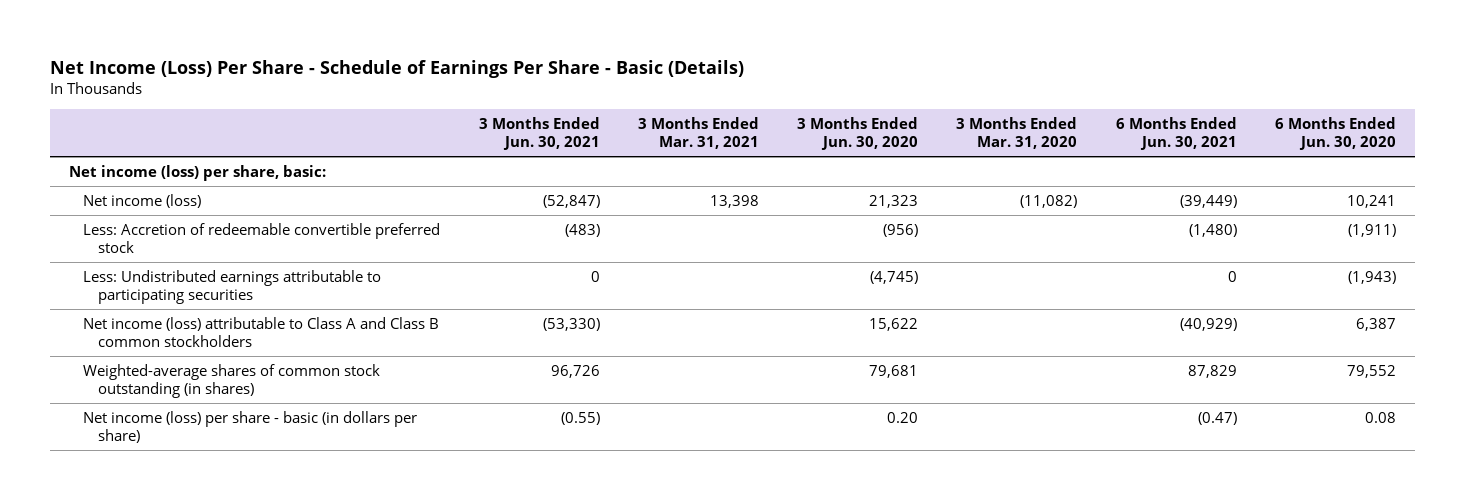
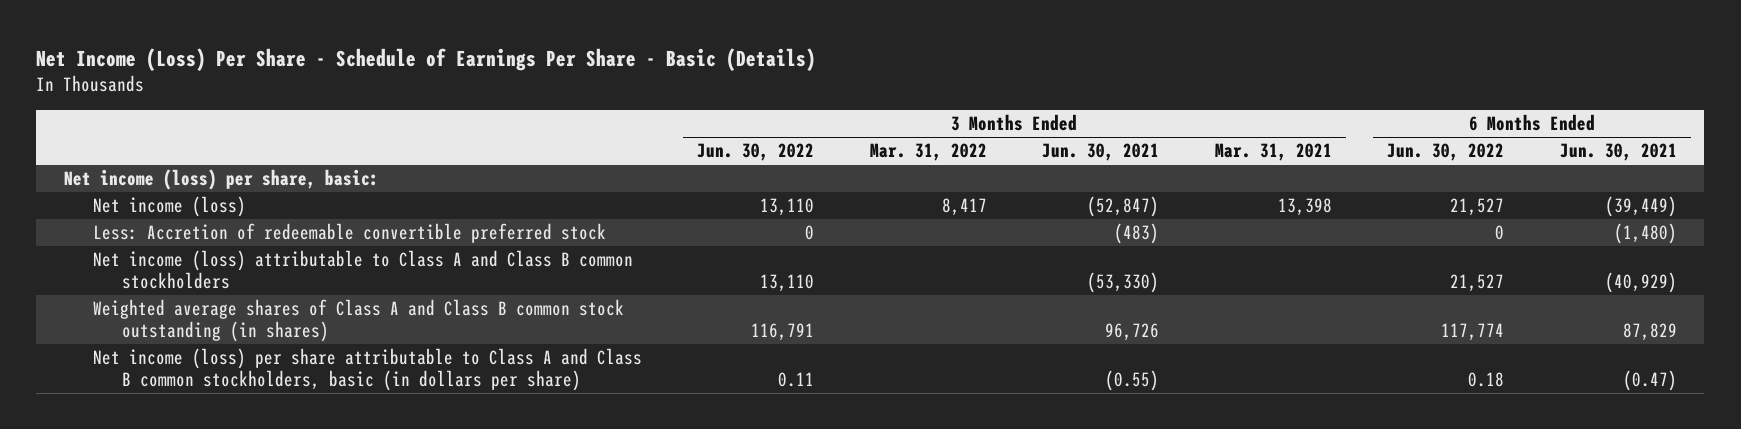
[797,117,919,151] 3 Months Ended Jun. 30, 2020 -> none
[956,117,1078,150] 3 Months Ended Mar. 31, 2020 -> none
[1274,117,1396,151] 6 Months Ended Jun. 30, 2020 -> none
none -> [697,143,815,162] Jun. 30, 2022
none -> [869,143,987,162] Mar. 31, 2022
none -> [1387,143,1505,162] Jun. 30, 2022
[83,269,382,304] Less: Undistributed earnings attributable to participating securities -> none
[83,363,381,398] Weighted-average shares of common stock outstanding (in shares) -> [92,299,624,343] Weighted average shares of Class A and Class B common stock outstanding (in shares)
[83,410,418,443] Net income (loss) per share - basic (in dollars per share) -> [92,348,642,392] Net income (loss) per share attributable to Class A and Class B common stockholders, basic (in dollars per share)

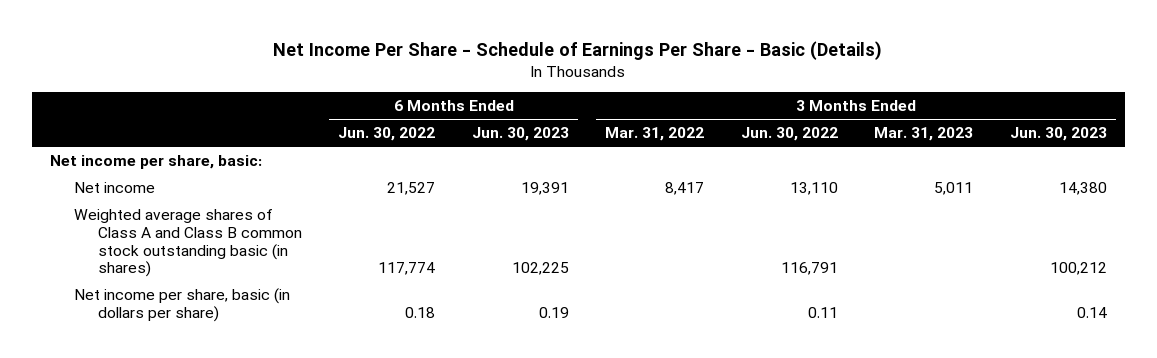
[36,47,817,71] Net Income (Loss) Per Share - Schedule of Earnings Per Share - Basic (Details) -> [273,40,883,60] Net Income Per Share - Schedule of Earnings Per Share - Basic (Details)
[1042,143,1160,162] Jun. 30, 2021 -> none
[1214,143,1332,162] Mar. 31, 2021 -> none
[1559,143,1677,162] Jun. 30, 2021 -> none
none -> [471,127,569,142] Jun. 30, 2023
none -> [874,127,974,142] Mar. 31, 2023
none -> [1009,127,1107,142] Jun. 30, 2023
[92,223,606,244] Less: Accretion of redeemable convertible preferred stock -> none
[92,250,633,290] Net income (loss) attributable to Class A and Class B common stockholders -> none
[64,169,380,191] Net income (loss) per share, basic: -> [50,154,263,169] Net income per share, basic:
[92,196,246,218] Net income (loss) -> [74,181,156,193] Net income
[92,299,624,343] Weighted average shares of Class A and Class B common stock outstanding (in shares) -> [74,208,302,278] Weighted average shares of Class A and Class B common stock outstanding basic (in shares)
[92,348,642,392] Net income (loss) per share attributable to Class A and Class B common stockholders, basic (in dollars per share) -> [74,287,291,322] Net income per share, basic (in dollars per share)

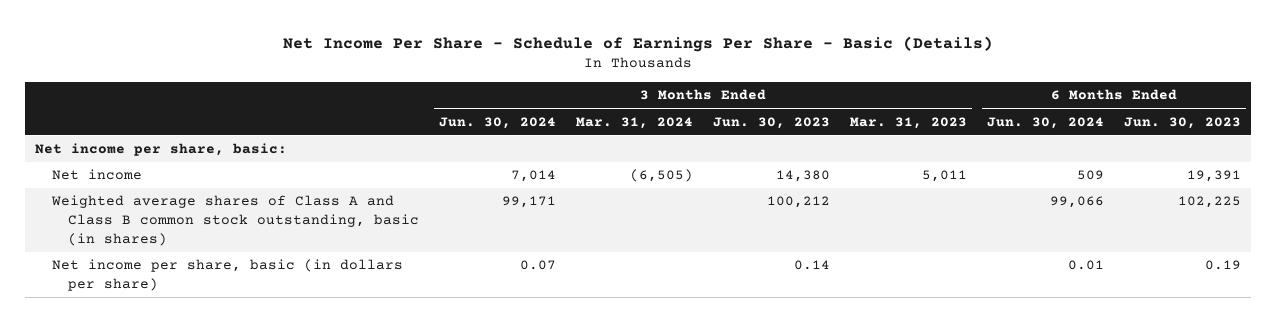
[338,127,436,142] Jun. 30, 2022 -> none
[605,127,705,142] Mar. 31, 2022 -> none
[740,127,838,142] Jun. 30, 2022 -> none
none -> [439,116,557,129] Jun. 30, 2024
none -> [576,116,694,129] Mar. 31, 2024
none -> [986,116,1104,129] Jun. 30, 2024
[74,208,302,278] Weighted average shares of Class A and Class B common stock outstanding basic (in shares) -> [50,195,420,246] Weighted average shares of Class A and Class B common stock outstanding, basic (in shares)

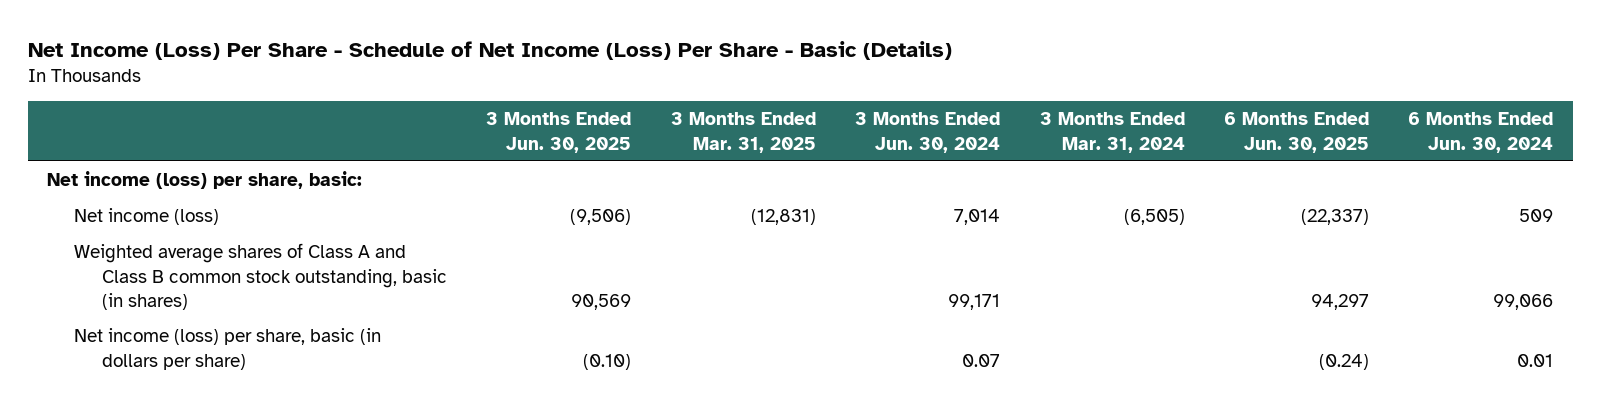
[282,35,993,52] Net Income Per Share - Schedule of Earnings Per Share - Basic (Details) -> [27,40,952,60] Net Income (Loss) Per Share - Schedule of Net Income (Loss) Per Share - Basic (Details)
[713,116,831,129] Jun. 30, 2023 -> none
[849,116,967,129] Mar. 31, 2023 -> none
[1123,116,1241,129] Jun. 30, 2023 -> none
none -> [486,112,632,153] 3 Months Ended Jun. 30, 2025
none -> [670,112,816,153] 3 Months Ended Mar. 31, 2025
none -> [1223,112,1369,153] 6 Months Ended Jun. 30, 2025
[35,143,288,157] Net income per share, basic: -> [47,171,363,190] Net income (loss) per share, basic:
[51,169,142,181] Net income -> [74,208,220,226] Net income (loss)
[51,259,403,292] Net income per share, basic (in dollars per share) -> [74,328,382,370] Net income (loss) per share, basic (in dollars per share)

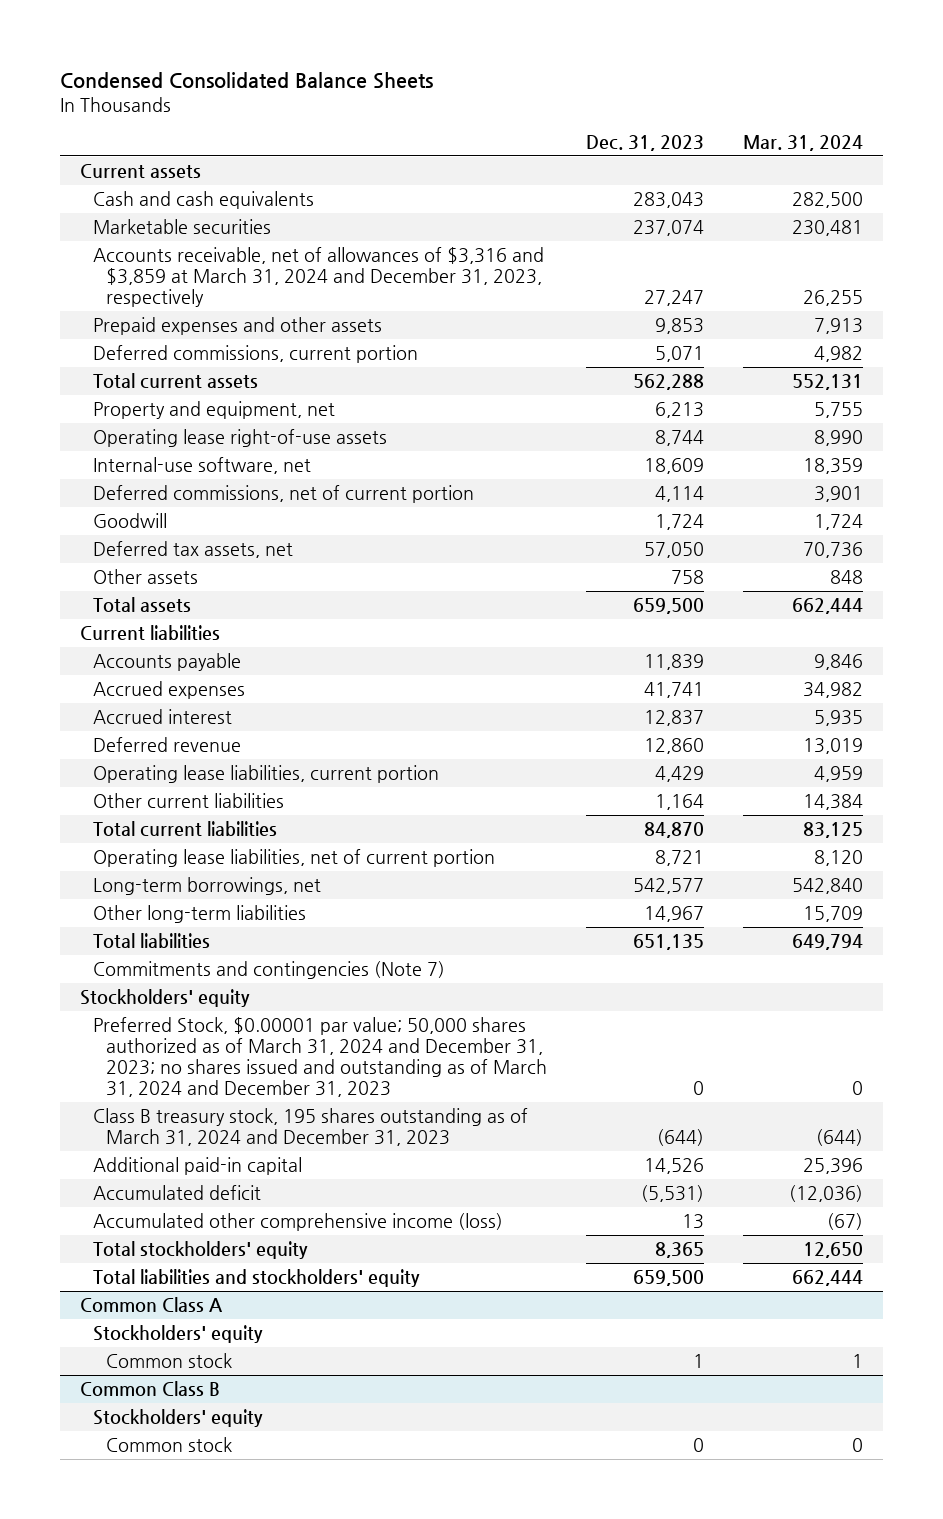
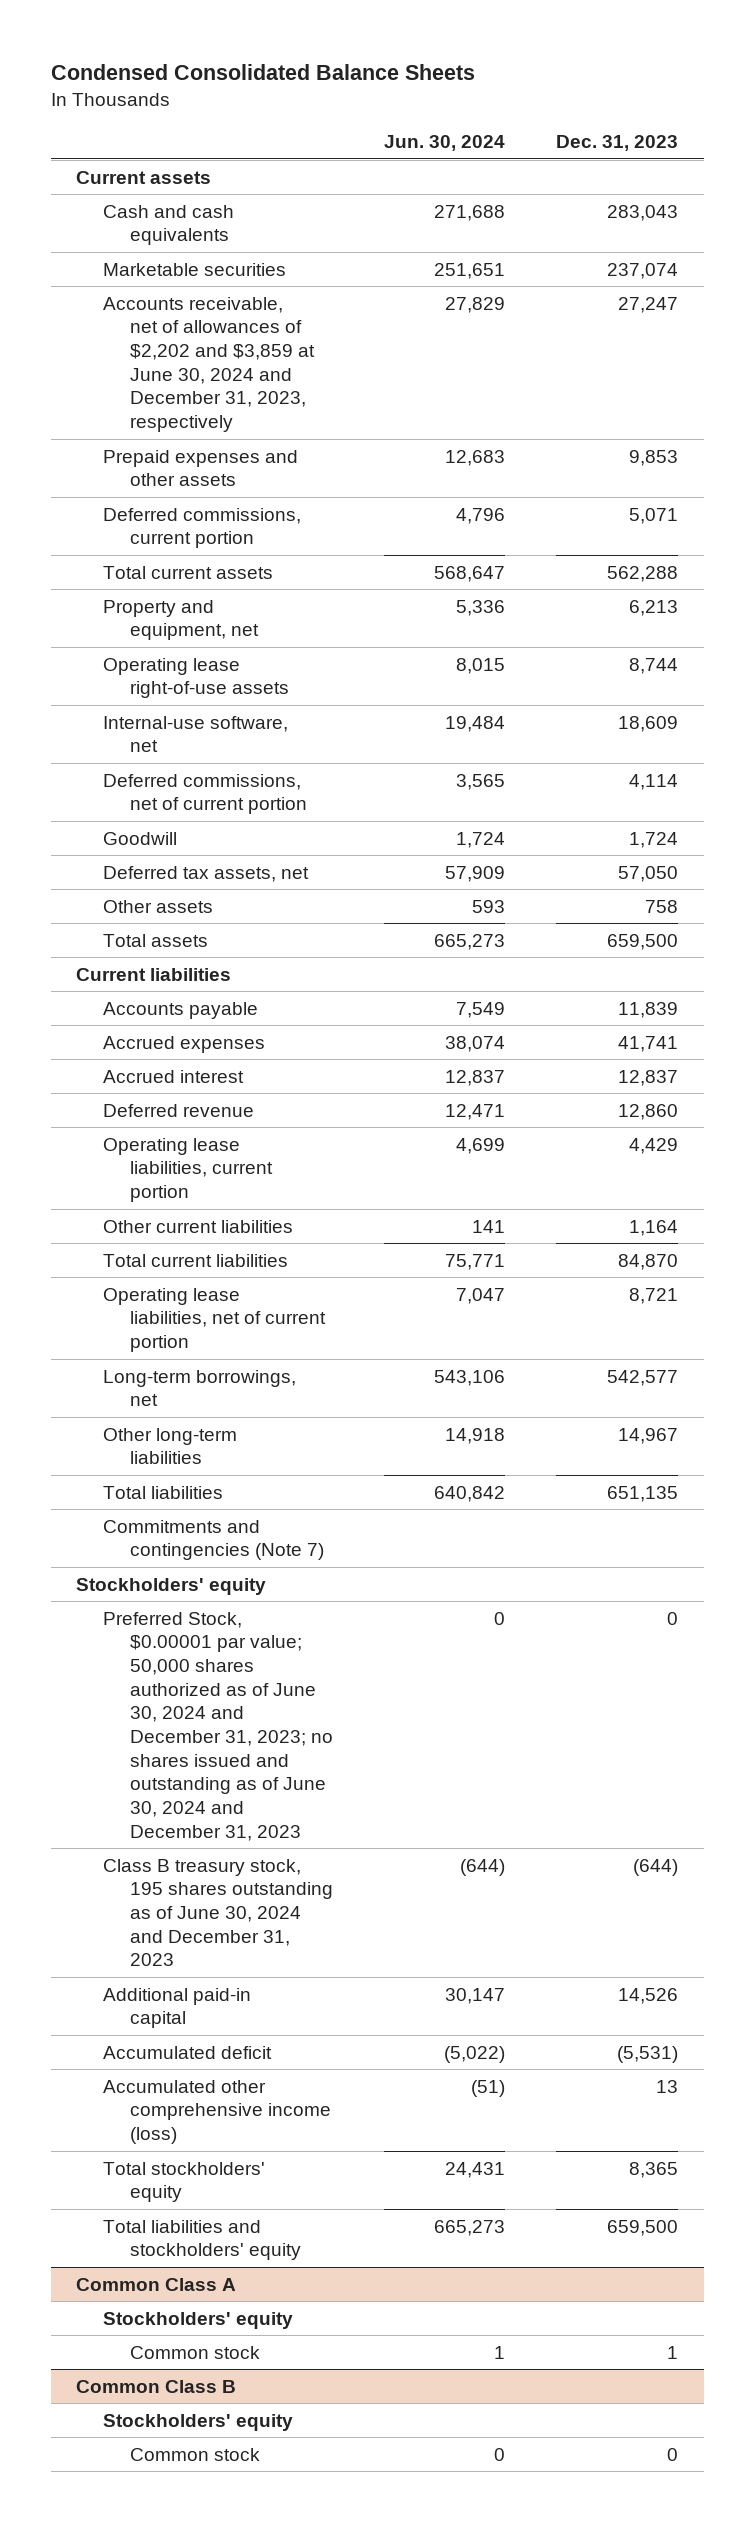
[743,135,864,152] Mar. 31, 2024 -> none
none -> [384,134,506,151] Jun. 30, 2024
[92,246,544,308] Accounts receivable, net of allowances of $3,316 and $3,859 at March 31, 2024 and December 31, 2023, respectively -> [103,296,316,432] Accounts receivable, net of allowances of $2,202 and $3,859 at June 30, 2024 and December 31, 2023, respectively
[92,1016,547,1098] Preferred Stock, $0.00001 par value; 50,000 shares authorized as of March 31, 2024 and December 31, 2023; no shares issued and outstanding as of March 31, 2024 and December 31, 2023 -> [103,1611,334,1841] Preferred Stock, $0.00001 par value; 50,000 shares authorized as of June 30, 2024 and December 31, 2023; no shares issued and outstanding as of June 30, 2024 and December 31, 2023
[92,1107,528,1146] Class B treasury stock, 195 shares outstanding as of March 31, 2024 and December 31, 2023 -> [103,1858,334,1967] Class B treasury stock, 195 shares outstanding as of June 30, 2024 and December 31, 2023

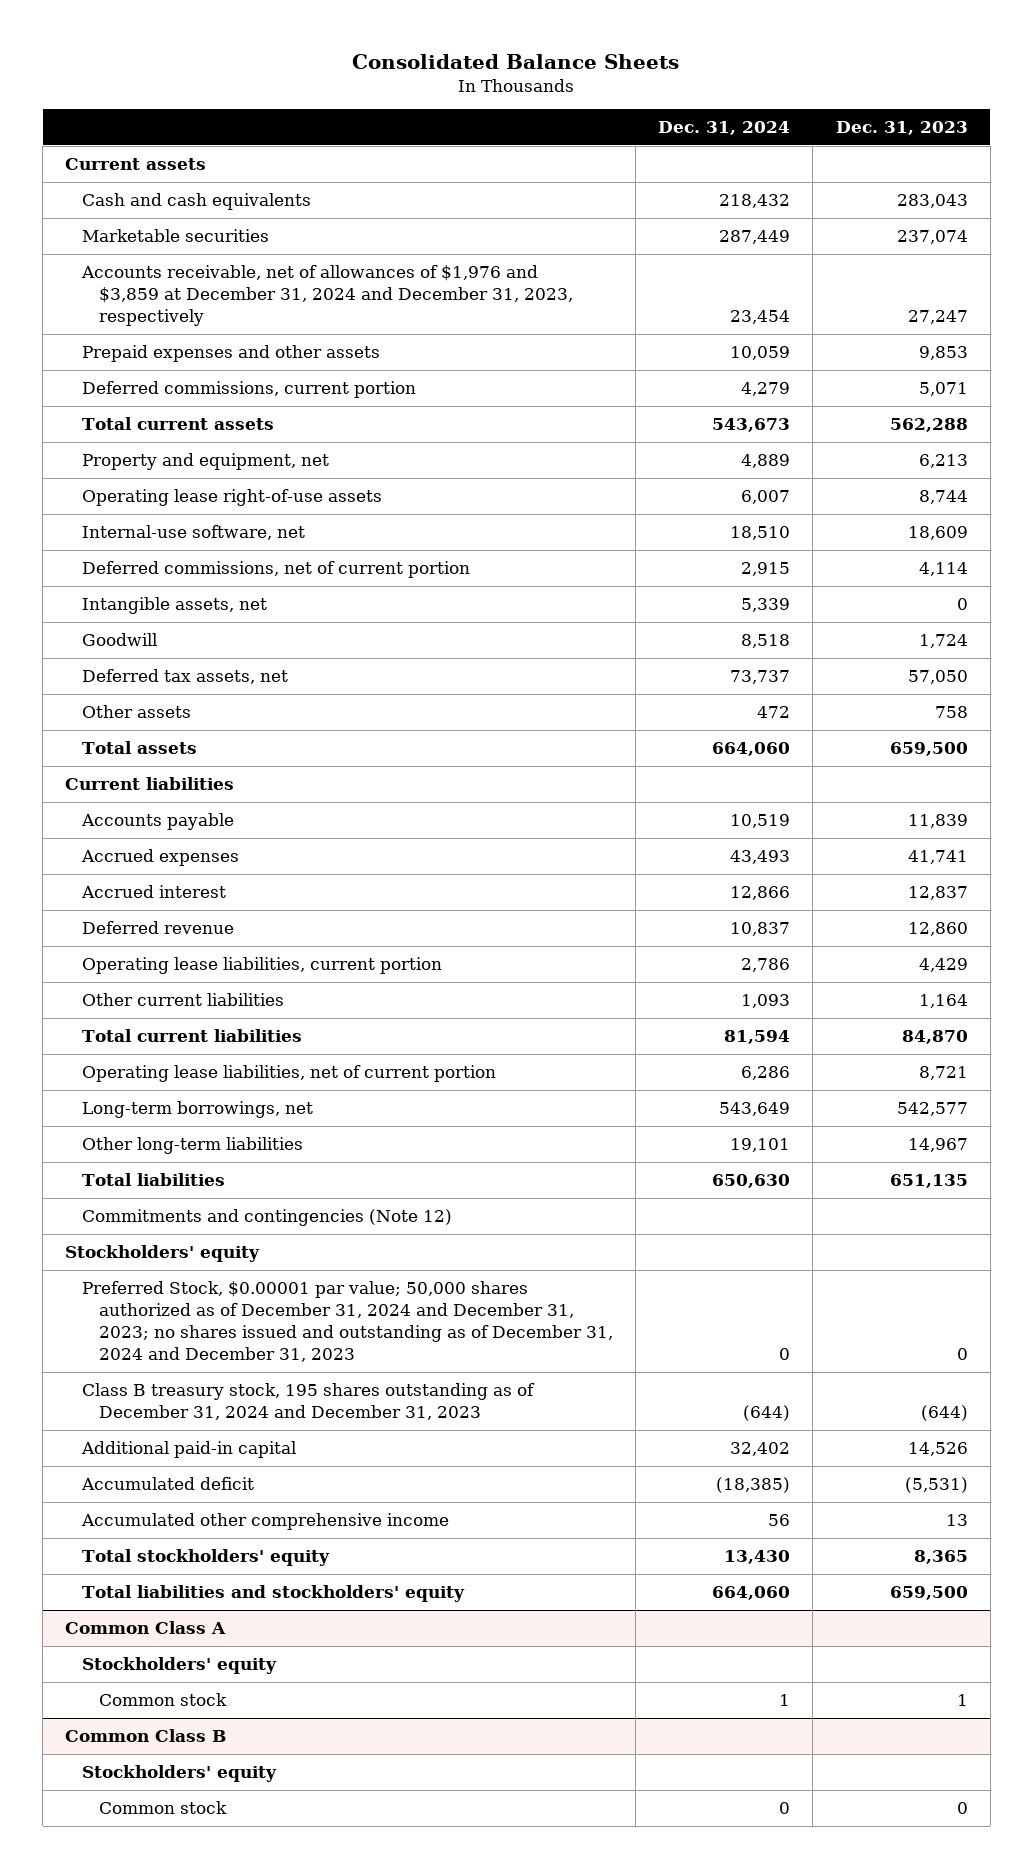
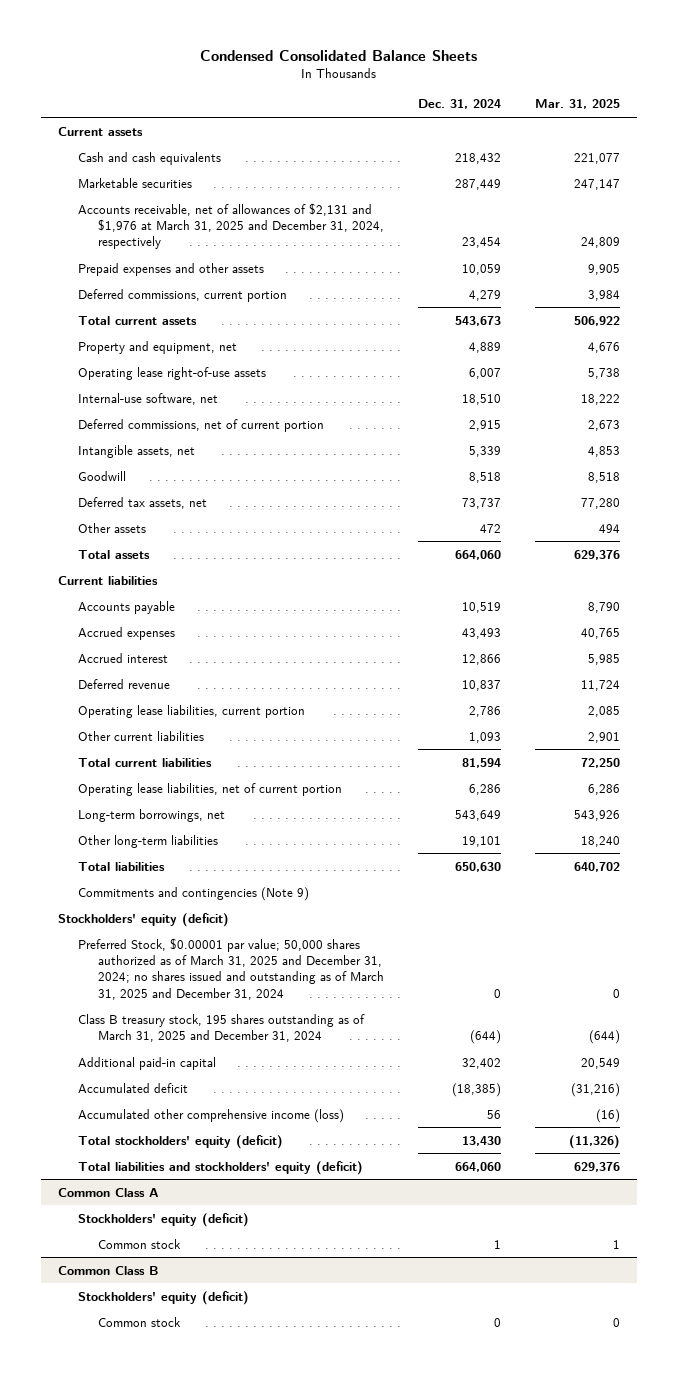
[352,54,680,70] Consolidated Balance Sheets -> [200,49,478,61] Condensed Consolidated Balance Sheets
[835,121,968,136] Dec. 31, 2023 -> none
none -> [535,99,621,110] Mar. 31, 2025
[81,264,574,327] Accounts receivable, net of allowances of $1,976 and $3,859 at December 31, 2024 and December 31, 2023, respectively -> [78,202,385,250] Accounts receivable, net of allowances of $2,131 and $1,976 at March 31, 2025 and December 31, 2024, respectively
[82,1208,453,1226] Commitments and contingencies (Note 12) -> [78,886,310,901] Commitments and contingencies (Note 9)
[65,1244,261,1262] Stockholders' equity -> [58,912,230,927] Stockholders' equity (deficit)
[82,1280,614,1363] Preferred Stock, $0.00001 par value; 50,000 shares authorized as of December 31, 2024 and December 31, 2023; no shares issued and outstanding as of December 31, 2024 and December 31, 2023 -> [78,937,385,1000] Preferred Stock, $0.00001 par value; 50,000 shares authorized as of March 31, 2025 and December 31, 2024; no shares issued and outstanding as of March 31, 2025 and December 31, 2024
[82,1382,536,1421] Class B treasury stock, 195 shares outstanding as of December 31, 2024 and December 31, 2023 -> [78,1013,366,1042] Class B treasury stock, 195 shares outstanding as of March 31, 2025 and December 31, 2024
[81,1512,450,1530] Accumulated other comprehensive income -> [78,1108,345,1123] Accumulated other comprehensive income (loss)
[82,1548,331,1566] Total stockholders' equity -> [78,1134,284,1149] Total stockholders' equity (deficit)
[82,1584,466,1602] Total liabilities and stockholders' equity -> [78,1160,364,1175] Total liabilities and stockholders' equity (deficit)
[82,1656,278,1674] Stockholders' equity -> [78,1212,250,1227] Stockholders' equity (deficit)
[82,1764,278,1782] Stockholders' equity -> [78,1290,250,1305] Stockholders' equity (deficit)

